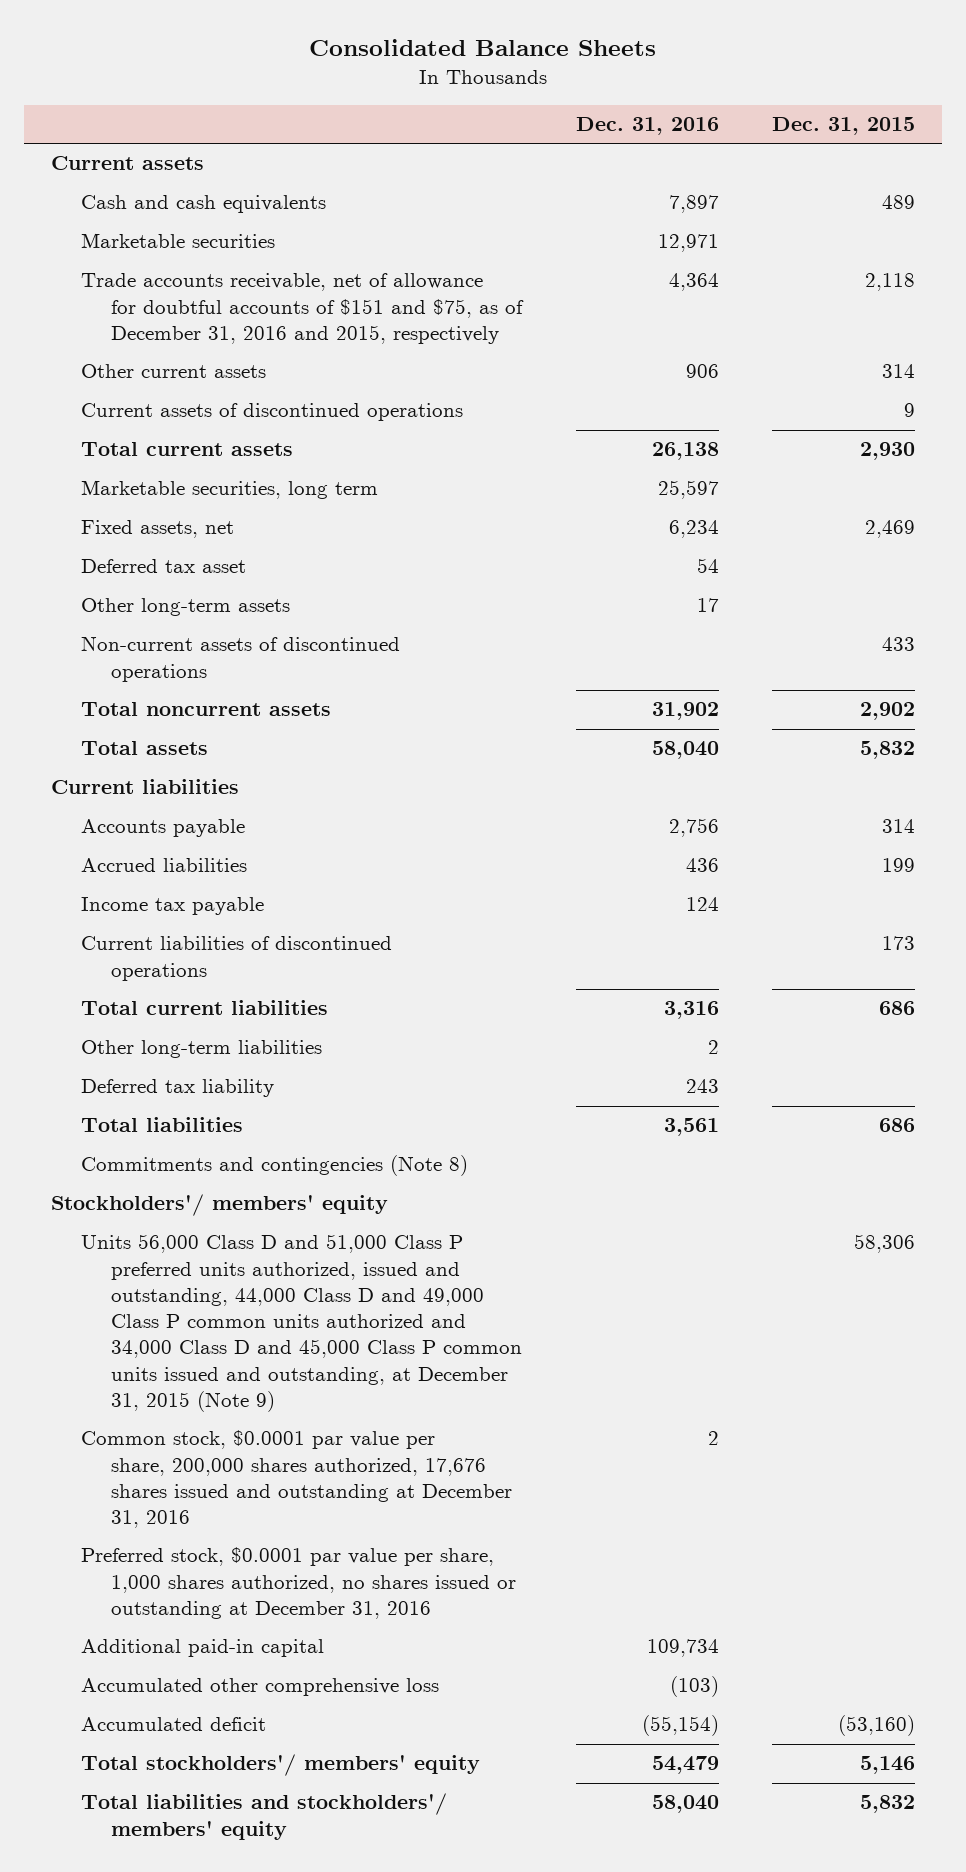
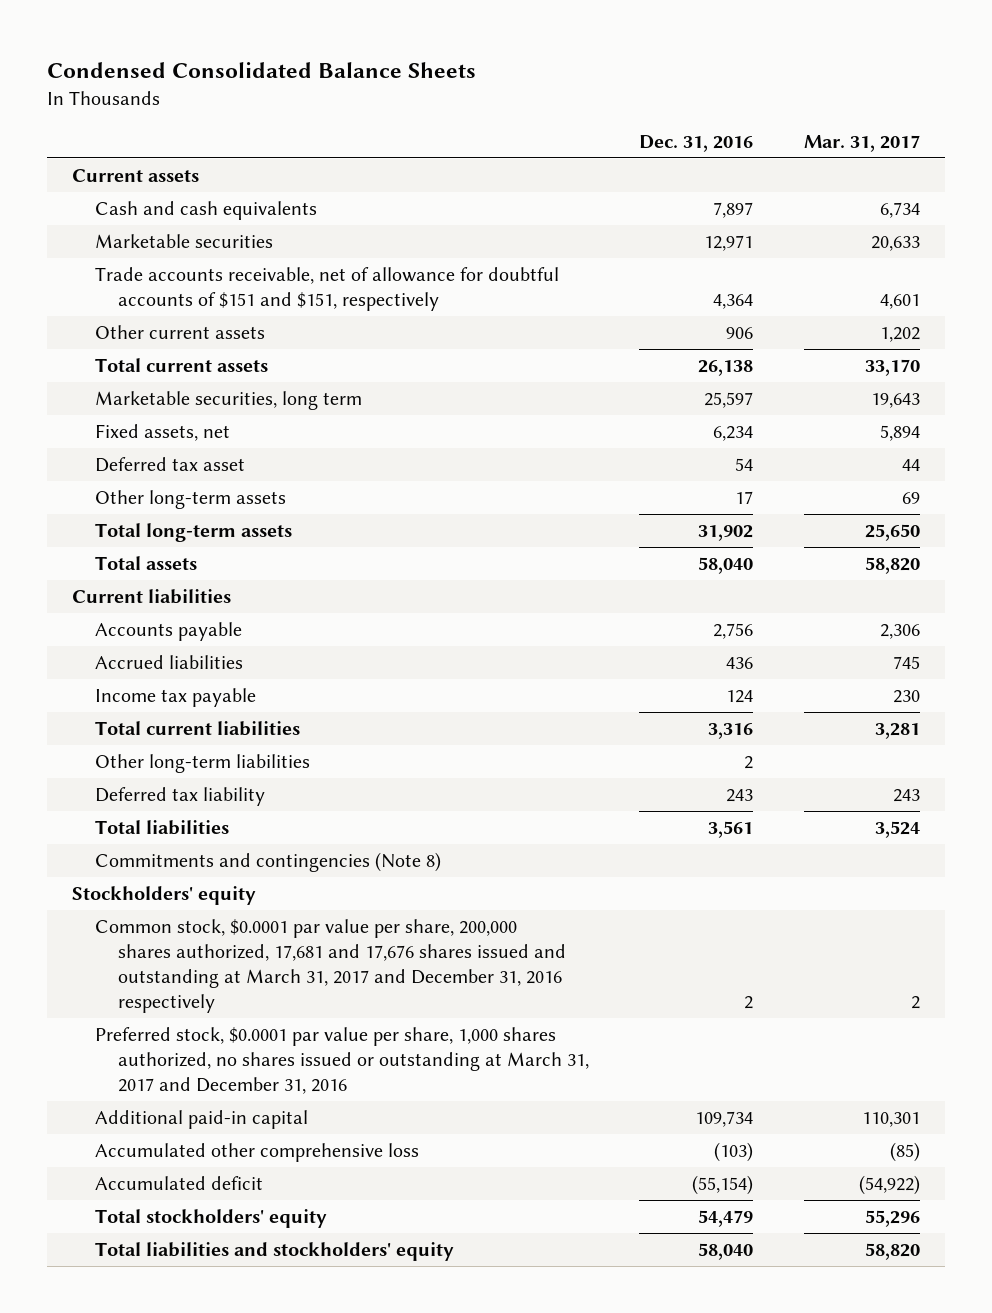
[309,39,657,57] Consolidated Balance Sheets -> [47,62,477,79] Condensed Consolidated Balance Sheets
[772,116,916,135] Dec. 31, 2015 -> none
none -> [803,134,920,152] Mar. 31, 2017
[80,273,525,344] Trade accounts receivable, net of allowance for doubtful accounts of $151 and $75, as of December 31, 2016 and 2015, respectively -> [95,266,560,311] Trade accounts receivable, net of allowance for doubtful accounts of $151 and $151, respectively
[80,403,463,422] Current assets of discontinued operations -> none
[80,636,400,682] Non-current assets of discontinued operations -> none
[80,702,331,717] Total noncurrent assets -> [95,522,293,542] Total long-term assets
[80,936,392,981] Current liabilities of discontinued operations -> none
[80,1234,523,1412] Units 56,000 Class D and 51,000 Class P preferred units authorized, issued and outstanding, 44,000 Class D and 49,000 Class P common units authorized and 34,000 Class D and 45,000 Class P common units issued and outstanding, at December 31, 2015 (Note 9) -> none
[50,1194,388,1217] Stockholders'/ members' equity -> [72,885,257,905] Stockholders' equity
[80,1430,513,1529] Common stock, $0.0001 par value per share, 200,000 shares authorized, 17,676 shares issued and outstanding at December 31, 2016 -> [95,918,566,1013] Common stock, $0.0001 par value per share, 200,000 shares authorized, 17,681 and 17,676 shares issued and outstanding at March 31, 2017 and December 31, 2016 respectively
[80,1547,517,1619] Preferred stock, $0.0001 par value per share, 1,000 shares authorized, no shares issued or outstanding at December 31, 2016 -> [95,1026,589,1094] Preferred stock, $0.0001 par value per share, 1,000 shares authorized, no shares issued or outstanding at March 31, 2017 and December 31, 2016
[80,1754,480,1777] Total stockholders'/ members' equity -> [95,1208,328,1228] Total stockholders' equity
[80,1793,447,1840] Total liabilities and stockholders'/ members' equity -> [95,1241,455,1261] Total liabilities and stockholders' equity

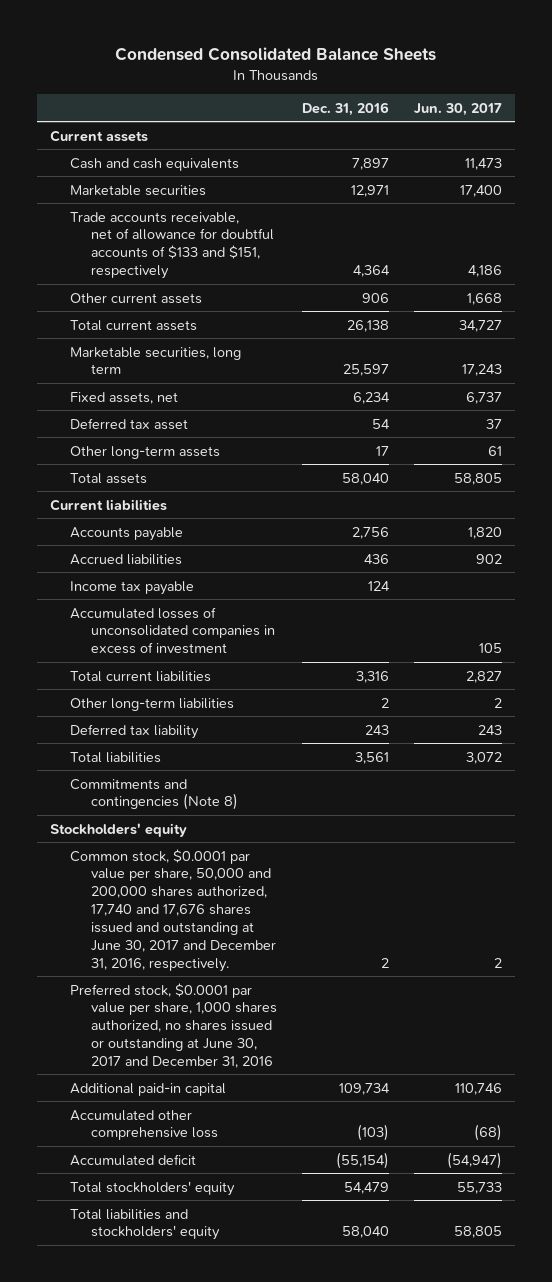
[803,134,920,152] Mar. 31, 2017 -> none
none -> [414,102,503,116] Jun. 30, 2017
[95,266,560,311] Trade accounts receivable, net of allowance for doubtful accounts of $151 and $151, respectively -> [70,211,274,280] Trade accounts receivable, net of allowance for doubtful accounts of $133 and $151, respectively
[95,522,293,542] Total long-term assets -> none
none -> [70,606,275,655] Accumulated losses of unconsolidated companies in excess of investment
[95,918,566,1013] Common stock, $0.0001 par value per share, 200,000 shares authorized, 17,681 and 17,676 shares issued and outstanding at March 31, 2017 and December 31, 2016 respectively -> [70,848,276,972] Common stock, $0.0001 par value per share, 50,000 and 200,000 shares authorized, 17,740 and 17,676 shares issued and outstanding at June 30, 2017 and December 31, 2016, respectively.
[95,1026,589,1094] Preferred stock, $0.0001 par value per share, 1,000 shares authorized, no shares issued or outstanding at March 31, 2017 and December 31, 2016 -> [70,982,277,1068] Preferred stock, $0.0001 par value per share, 1,000 shares authorized, no shares issued or outstanding at June 30, 2017 and December 31, 2016

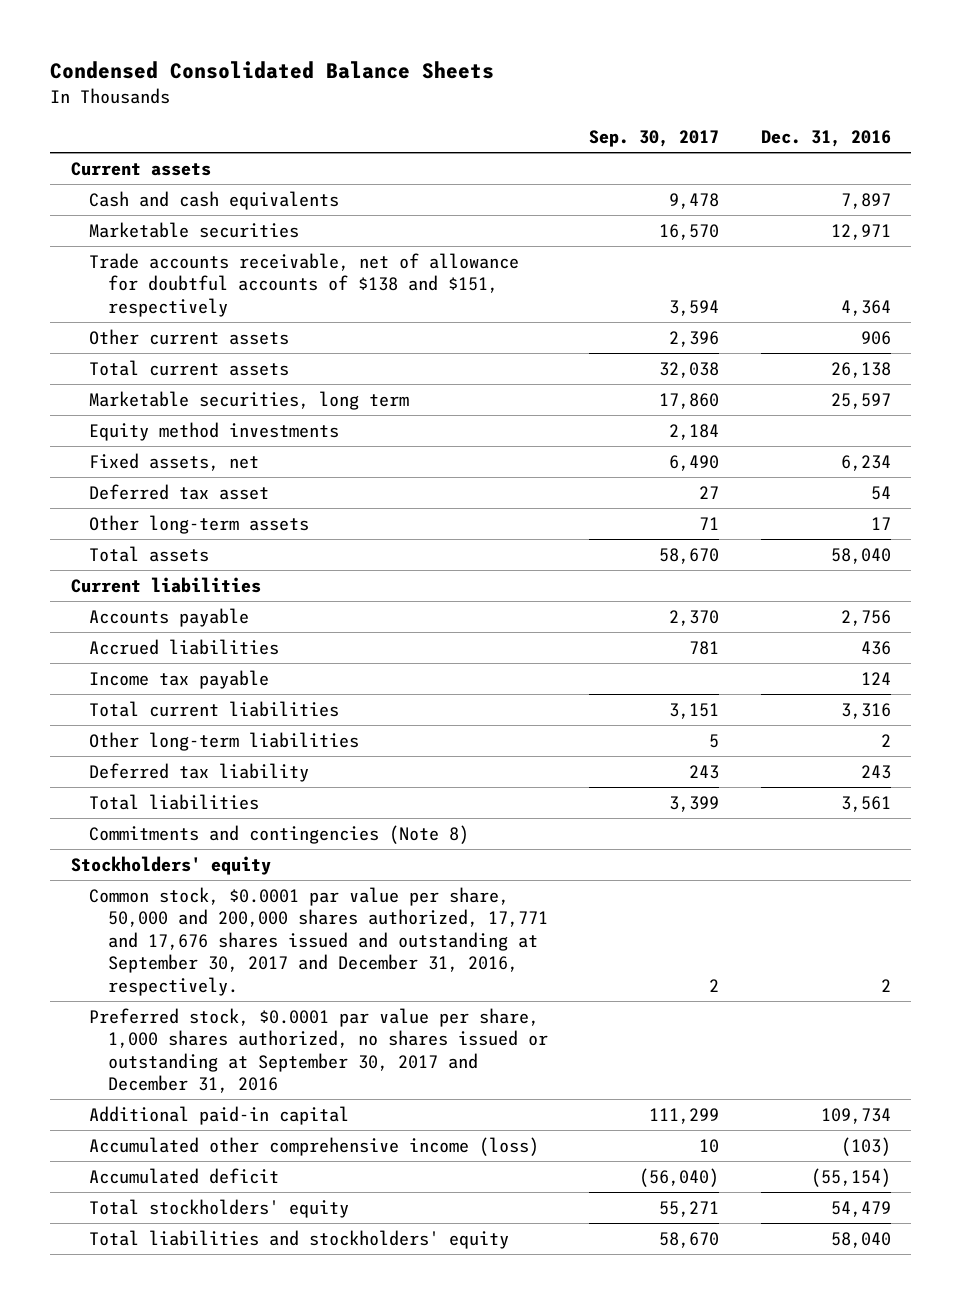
[414,102,503,116] Jun. 30, 2017 -> none
none -> [589,130,720,148] Sep. 30, 2017
[70,211,274,280] Trade accounts receivable, net of allowance for doubtful accounts of $133 and $151, respectively -> [89,252,520,317] Trade accounts receivable, net of allowance for doubtful accounts of $138 and $151, respectively
none -> [89,421,340,441] Equity method investments
[70,606,275,655] Accumulated losses of unconsolidated companies in excess of investment -> none
[70,848,276,972] Common stock, $0.0001 par value per share, 50,000 and 200,000 shares authorized, 17,740 and 17,676 shares issued and outstanding at June 30, 2017 and December 31, 2016, respectively. -> [89,886,549,996] Common stock, $0.0001 par value per share, 50,000 and 200,000 shares authorized, 17,771 and 17,676 shares issued and outstanding at September 30, 2017 and December 31, 2016, respectively.
[70,982,277,1068] Preferred stock, $0.0001 par value per share, 1,000 shares authorized, no shares issued or outstanding at June 30, 2017 and December 31, 2016 -> [89,1007,549,1094] Preferred stock, $0.0001 par value per share, 1,000 shares authorized, no shares issued or outstanding at September 30, 2017 and December 31, 2016
[70,1109,218,1141] Accumulated other comprehensive loss -> [89,1136,540,1156] Accumulated other comprehensive income (loss)

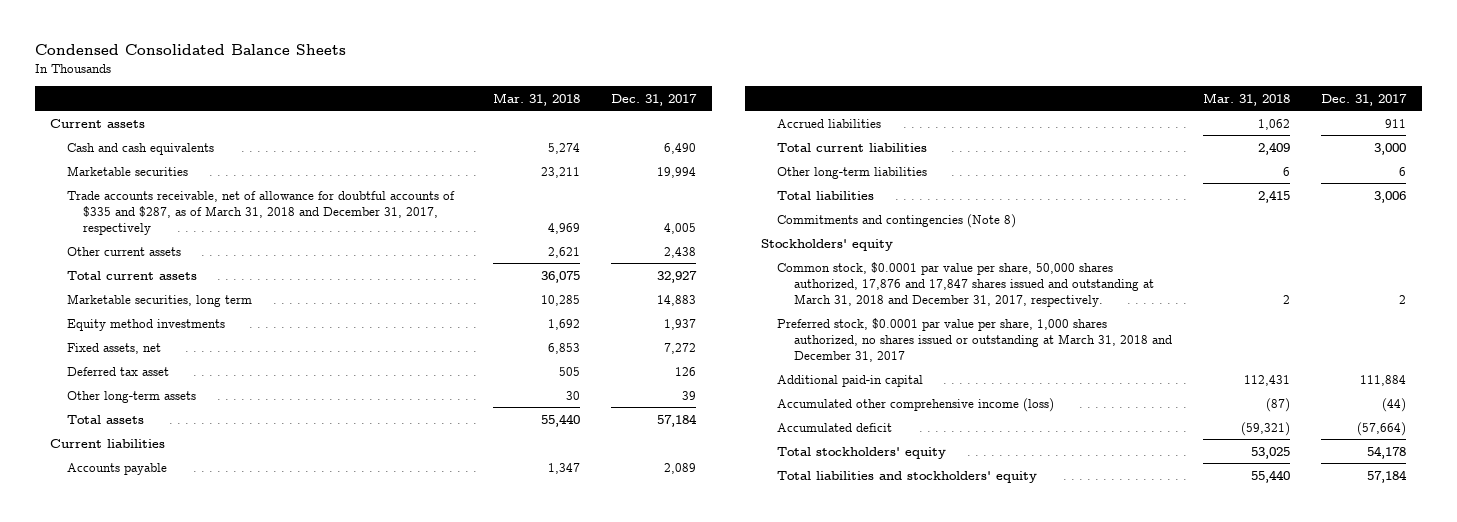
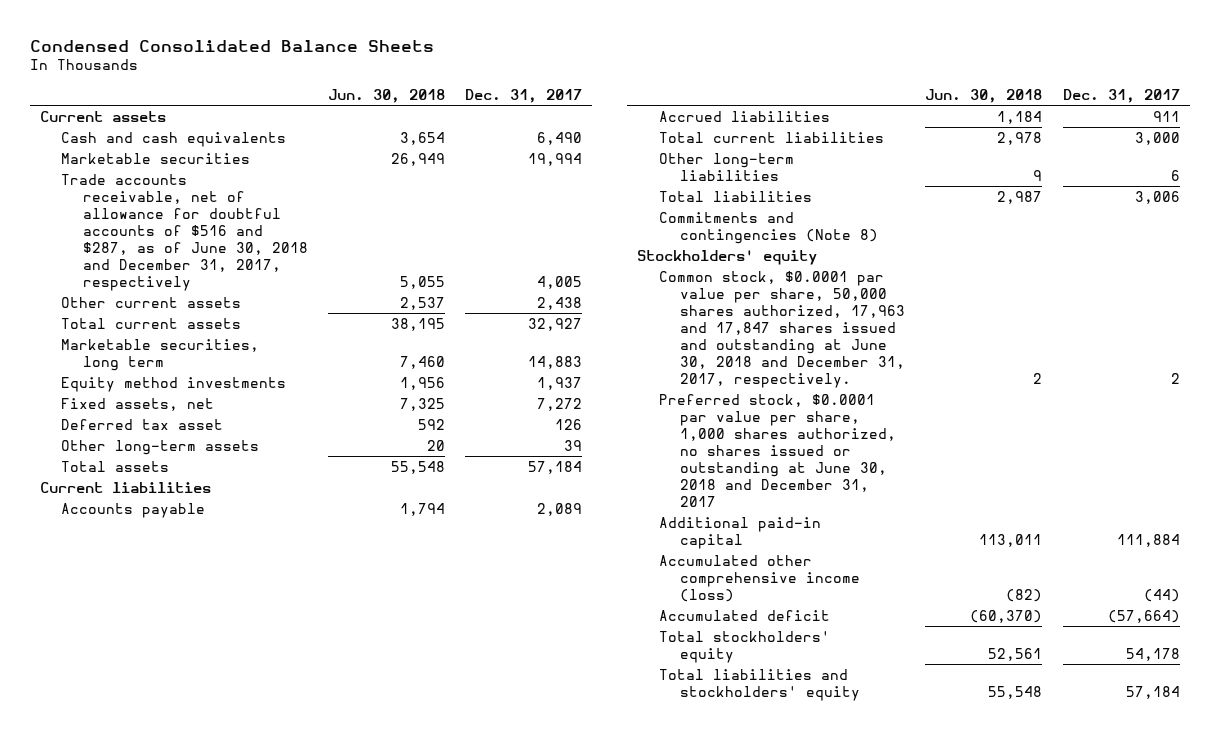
[492,92,580,106] Mar. 31, 2018 -> none
none -> [328,89,446,104] Jun. 30, 2018
[66,190,455,235] Trade accounts receivable, net of allowance for doubtful accounts of $335 and $287, as of March 31, 2018 and December 31, 2017, respectively -> [61,173,308,292] Trade accounts receivable, net of allowance for doubtful accounts of $516 and $287, as of June 30, 2018 and December 31, 2017, respectively
[777,261,1154,307] Common stock, $0.0001 par value per share, 50,000 shares authorized, 17,876 and 17,847 shares issued and outstanding at March 31, 2018 and December 31, 2017, respectively. -> [658,270,906,389] Common stock, $0.0001 par value per share, 50,000 shares authorized, 17,963 and 17,847 shares issued and outstanding at June 30, 2018 and December 31, 2017, respectively.
[777,317,1172,362] Preferred stock, $0.0001 par value per share, 1,000 shares authorized, no shares issued or outstanding at March 31, 2018 and December 31, 2017 -> [658,393,897,508] Preferred stock, $0.0001 par value per share, 1,000 shares authorized, no shares issued or outstanding at June 30, 2018 and December 31, 2017

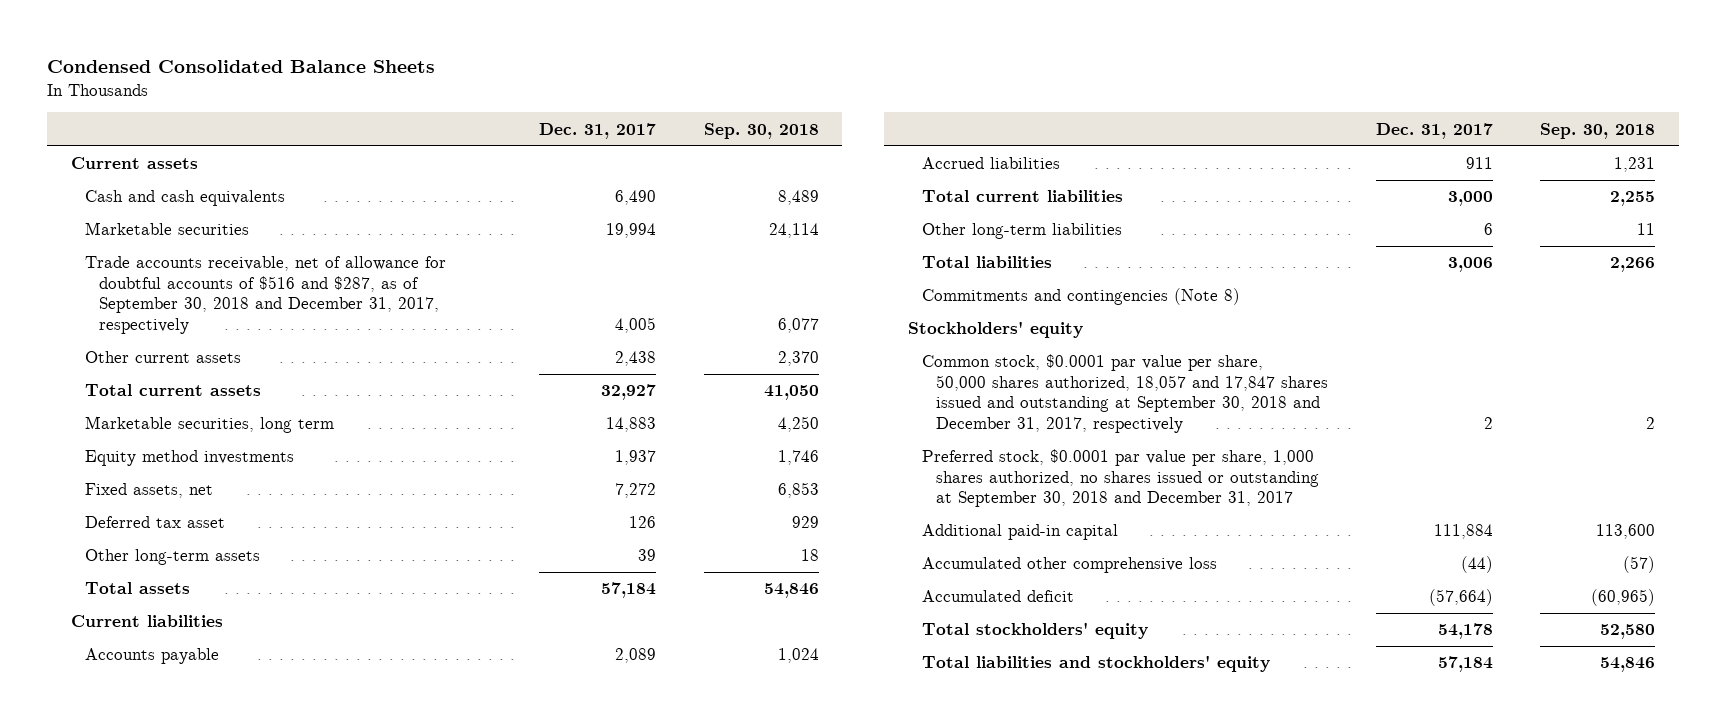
[328,89,446,104] Jun. 30, 2018 -> none
none -> [703,122,819,139] Sep. 30, 2018
[61,173,308,292] Trade accounts receivable, net of allowance for doubtful accounts of $516 and $287, as of June 30, 2018 and December 31, 2017, respectively -> [85,256,447,334] Trade accounts receivable, net of allowance for doubtful accounts of $516 and $287, as of September 30, 2018 and December 31, 2017, respectively
[658,270,906,389] Common stock, $0.0001 par value per share, 50,000 shares authorized, 17,963 and 17,847 shares issued and outstanding at June 30, 2018 and December 31, 2017, respectively. -> [922,354,1329,433] Common stock, $0.0001 par value per share, 50,000 shares authorized, 18,057 and 17,847 shares issued and outstanding at September 30, 2018 and December 31, 2017, respectively
[658,393,897,508] Preferred stock, $0.0001 par value per share, 1,000 shares authorized, no shares issued or outstanding at June 30, 2018 and December 31, 2017 -> [922,449,1320,508] Preferred stock, $0.0001 par value per share, 1,000 shares authorized, no shares issued or outstanding at September 30, 2018 and December 31, 2017
[658,554,861,602] Accumulated other comprehensive income (loss) -> [922,557,1218,574] Accumulated other comprehensive loss

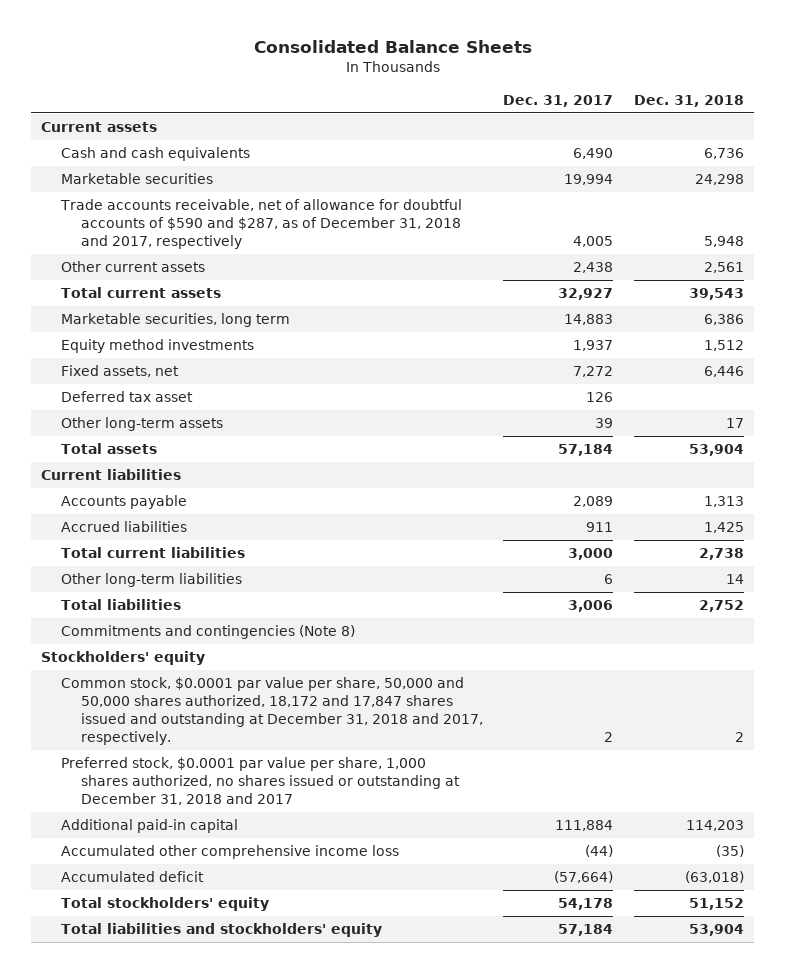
[47,60,436,74] Condensed Consolidated Balance Sheets -> [253,39,532,53] Consolidated Balance Sheets
[703,122,819,139] Sep. 30, 2018 -> none
none -> [634,94,745,107] Dec. 31, 2018
[85,256,447,334] Trade accounts receivable, net of allowance for doubtful accounts of $516 and $287, as of September 30, 2018 and December 31, 2017, respectively -> [59,199,462,250] Trade accounts receivable, net of allowance for doubtful accounts of $590 and $287, as of December 31, 2018 and 2017, respectively
[922,354,1329,433] Common stock, $0.0001 par value per share, 50,000 shares authorized, 18,057 and 17,847 shares issued and outstanding at September 30, 2018 and December 31, 2017, respectively -> [60,677,483,746] Common stock, $0.0001 par value per share, 50,000 and 50,000 shares authorized, 18,172 and 17,847 shares issued and outstanding at December 31, 2018 and 2017, respectively.
[922,449,1320,508] Preferred stock, $0.0001 par value per share, 1,000 shares authorized, no shares issued or outstanding at September 30, 2018 and December 31, 2017 -> [60,757,460,806] Preferred stock, $0.0001 par value per share, 1,000 shares authorized, no shares issued or outstanding at December 31, 2018 and 2017
[922,557,1218,574] Accumulated other comprehensive loss -> [60,845,399,860] Accumulated other comprehensive income loss

